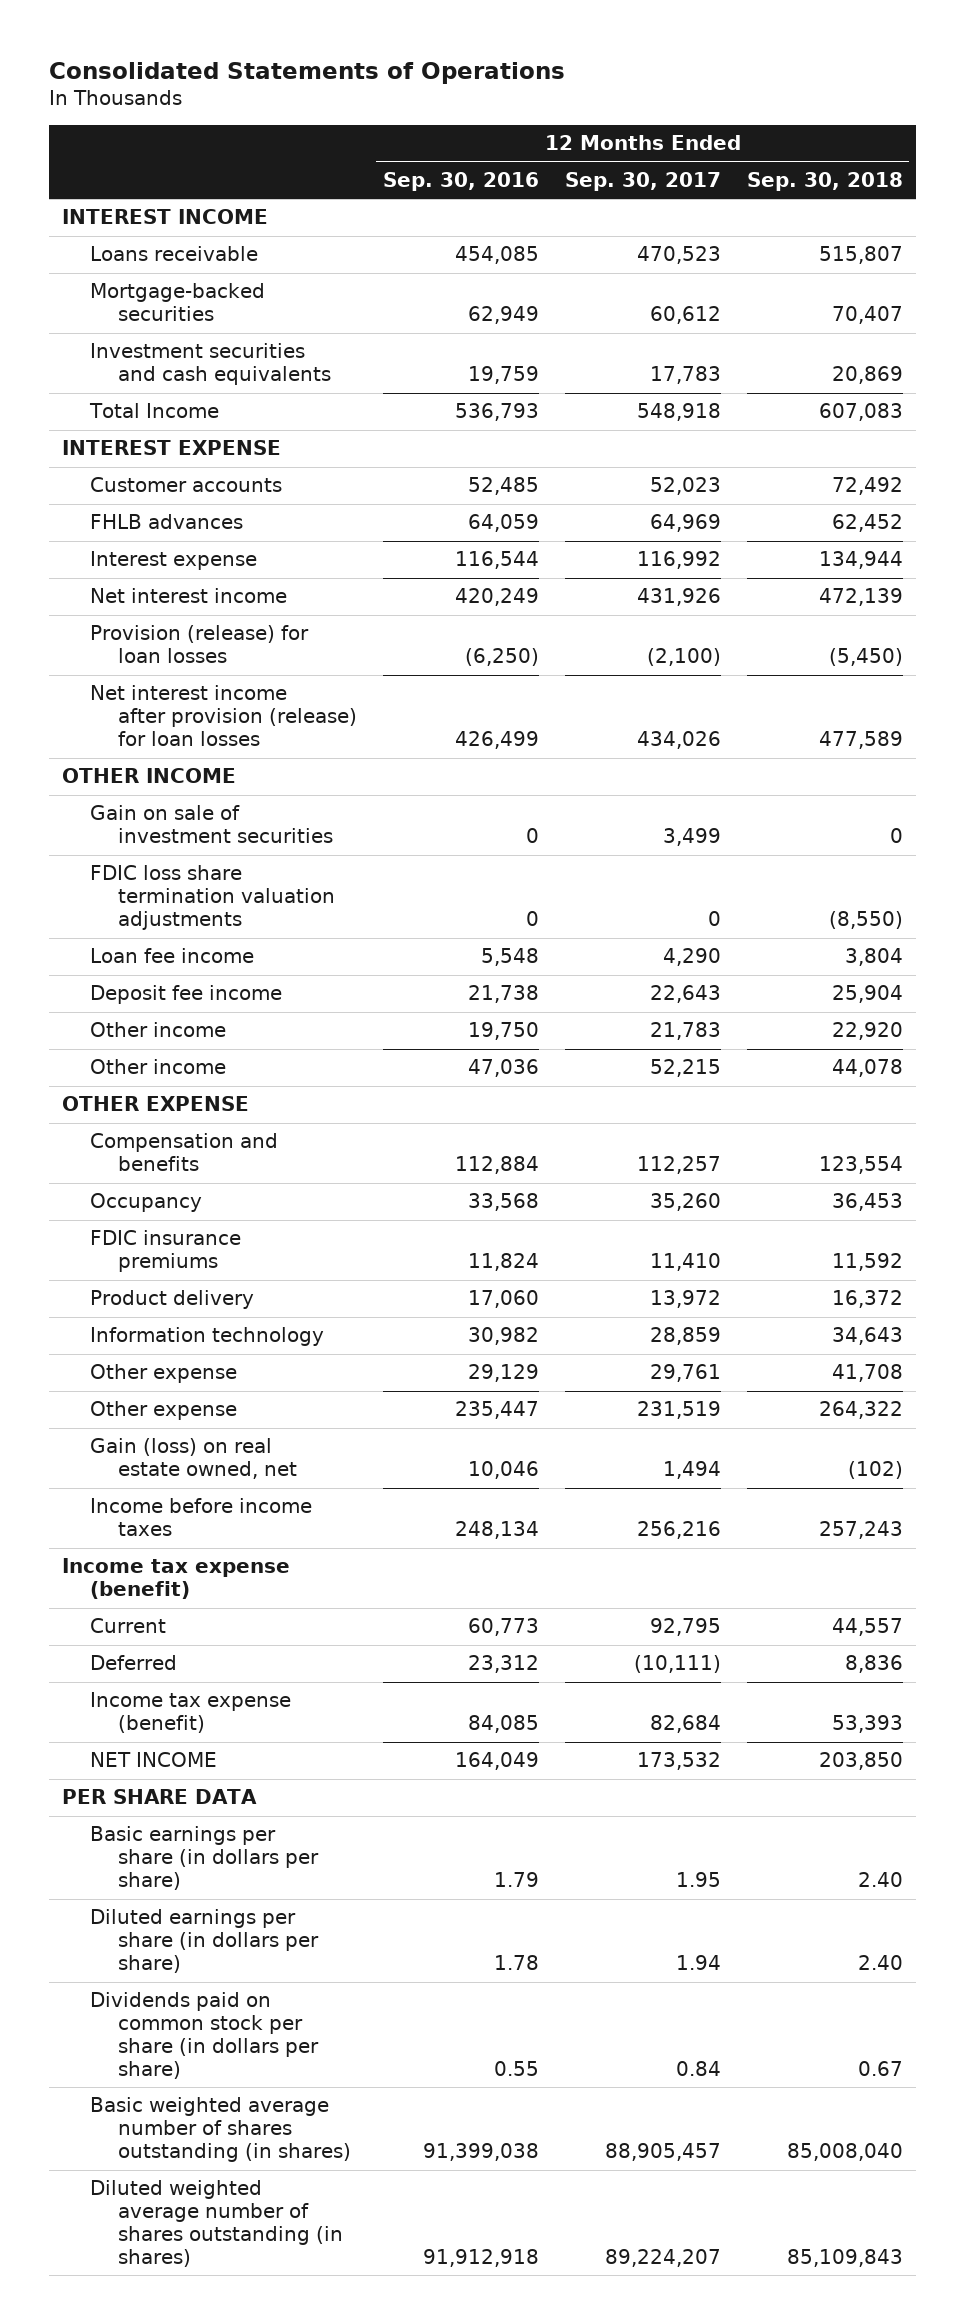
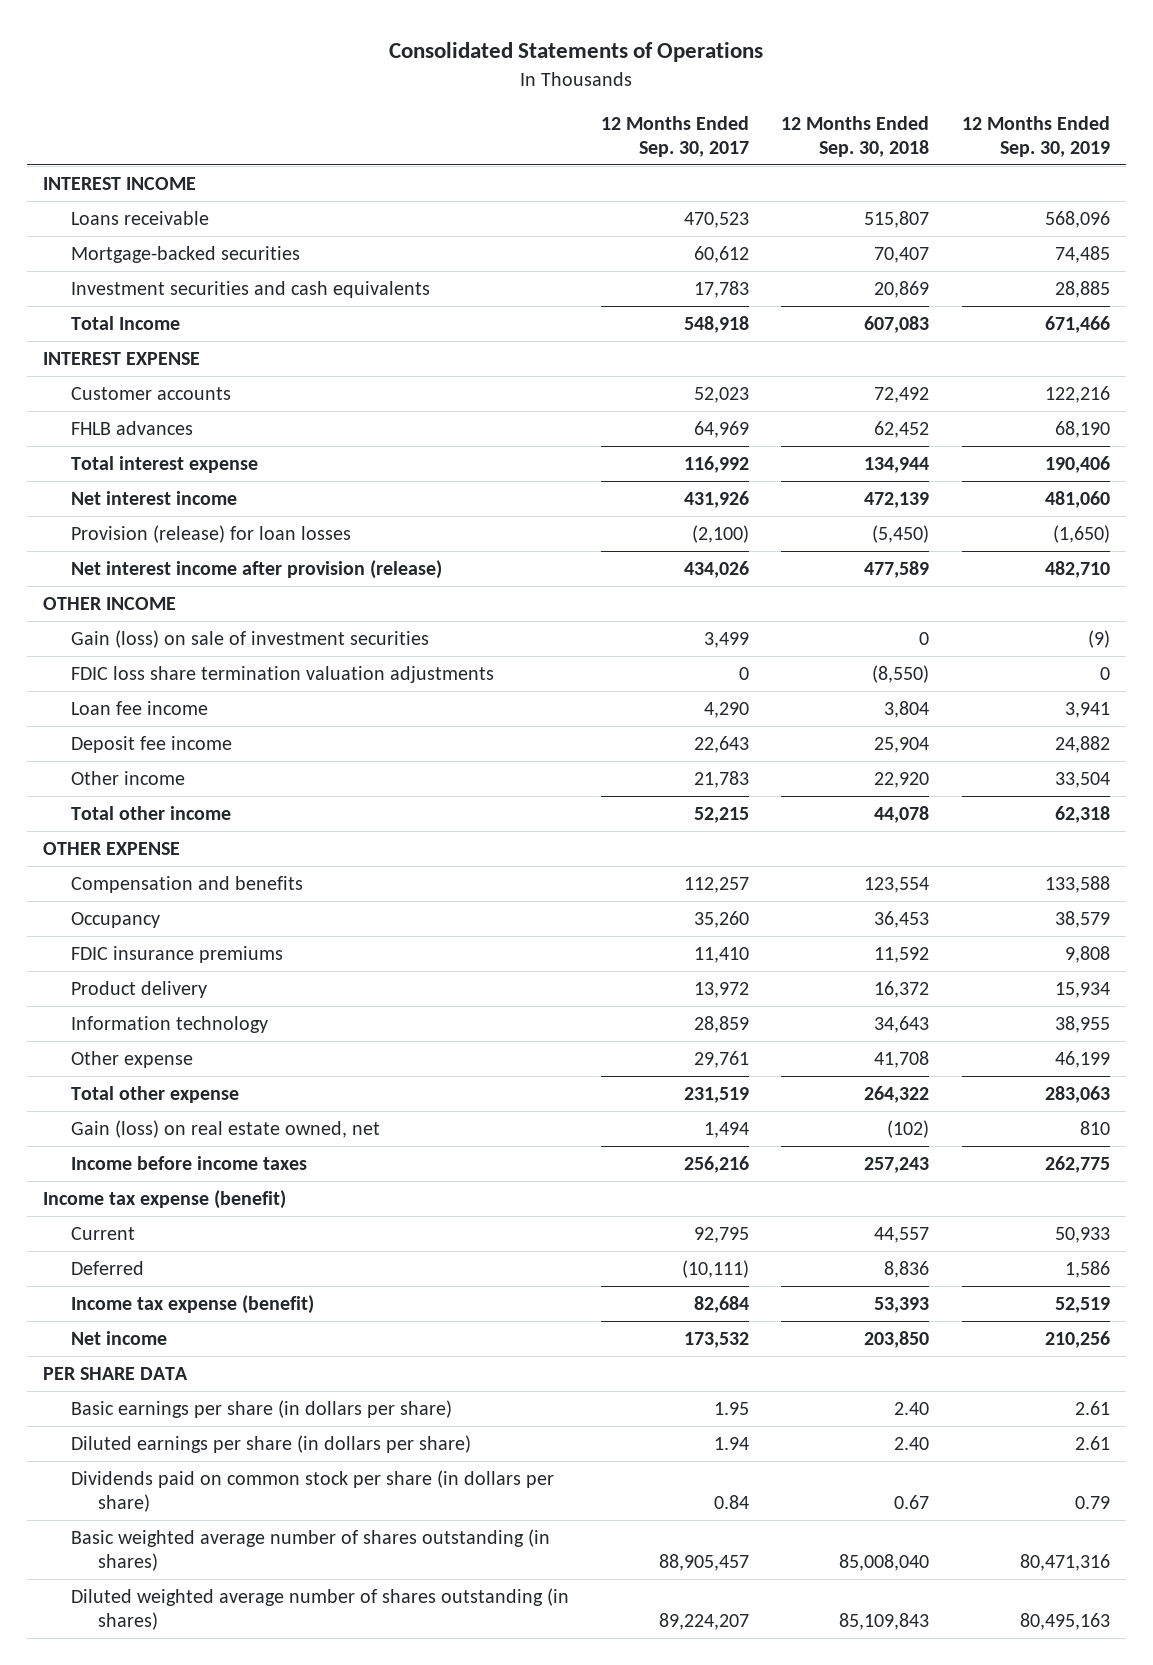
[382,172,539,192] Sep. 30, 2016 -> none
none -> [961,116,1110,157] 12 Months Ended Sep. 30, 2019
[89,551,257,571] Interest expense -> [70,456,258,474] Total interest expense
[89,685,357,747] Net interest income after provision (release) for loan losses -> [70,560,442,580] Net interest income after provision (release)
[89,805,333,844] Gain on sale of investment securities -> [70,630,429,649] Gain (loss) on sale of investment securities
[89,1059,226,1075] Other income -> [70,806,231,821] Total other income
[89,1401,237,1421] Other expense -> [70,1086,239,1104] Total other expense
[89,1752,217,1768] NET INCOME -> [70,1331,167,1346] Net income

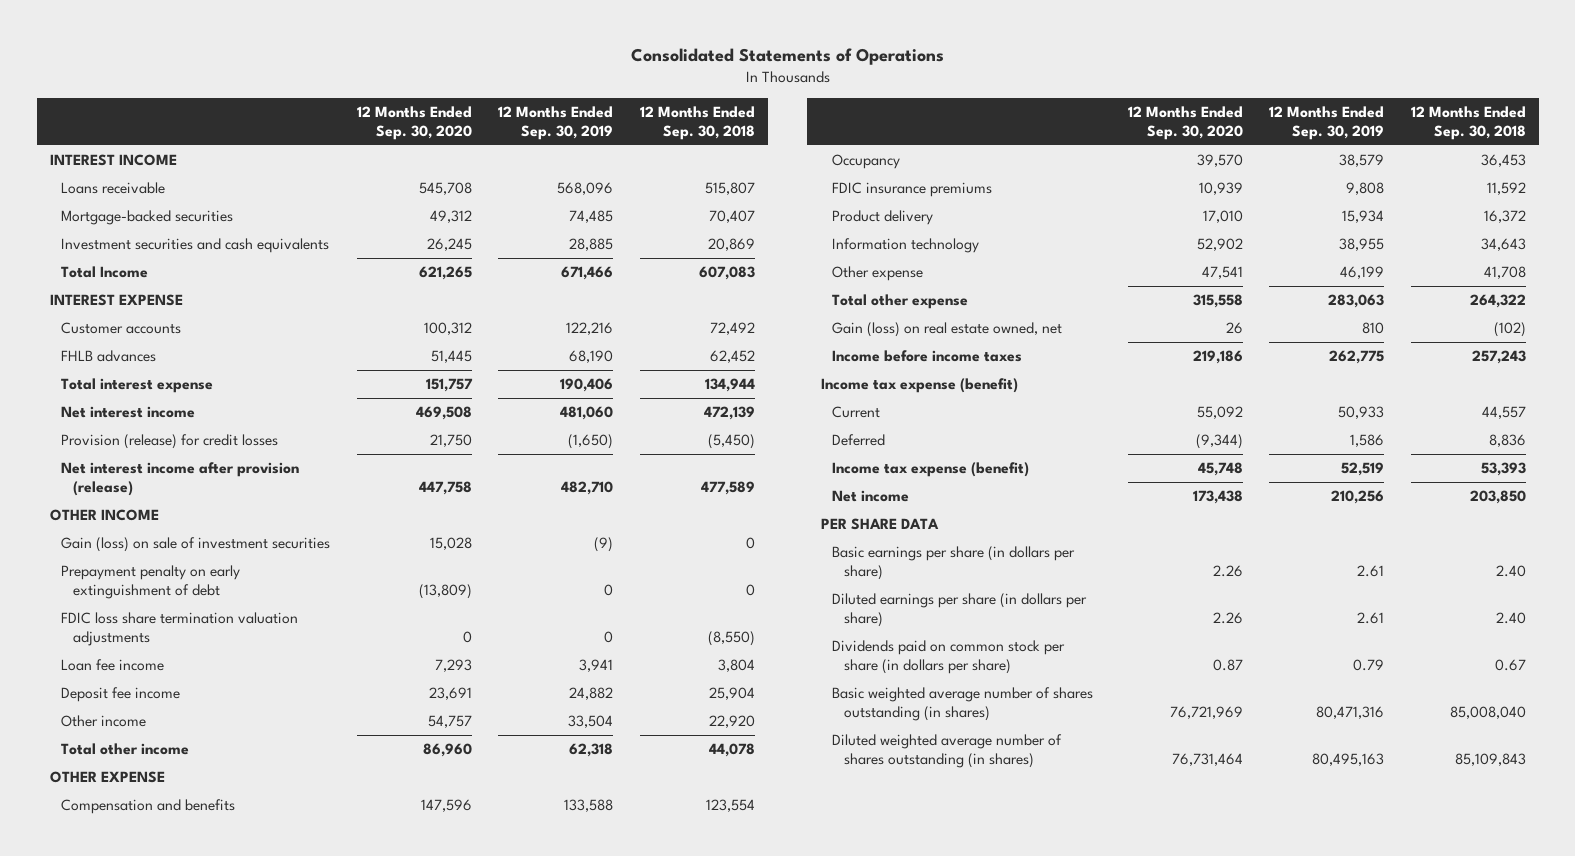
[601,116,750,157] 12 Months Ended Sep. 30, 2017 -> none
none -> [356,105,472,141] 12 Months Ended Sep. 30, 2020
[70,525,351,544] Provision (release) for loan losses -> [61,434,279,450] Provision (release) for credit losses
none -> [61,565,241,600] Prepayment penalty on early extinguishment of debt

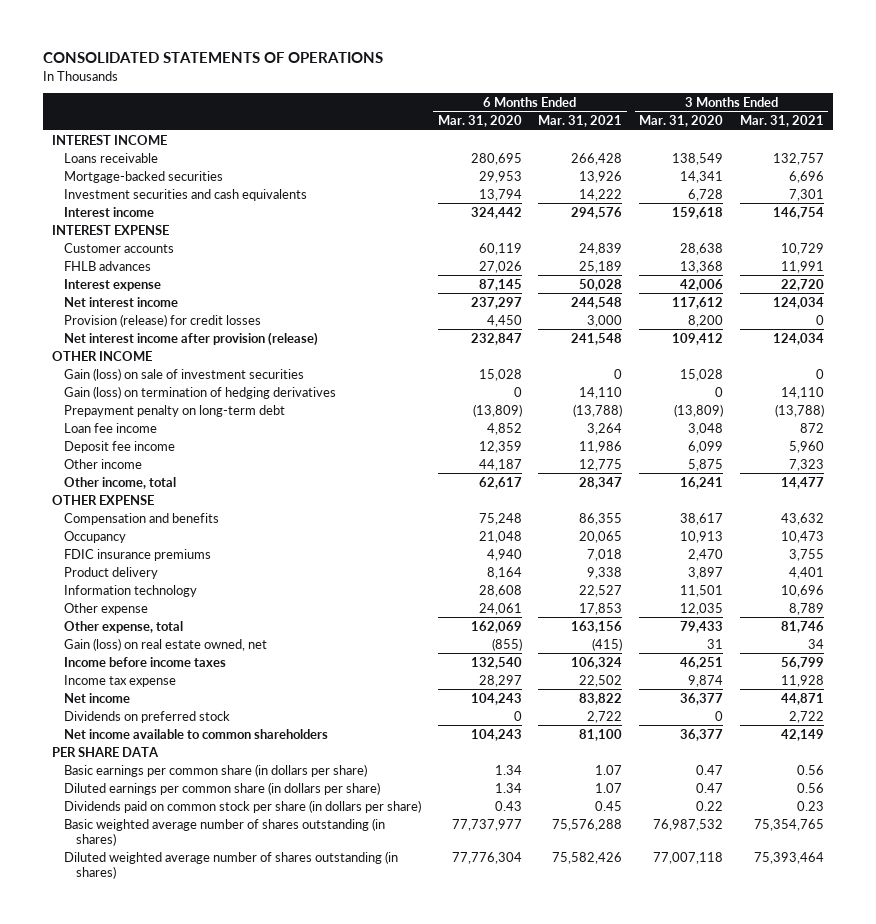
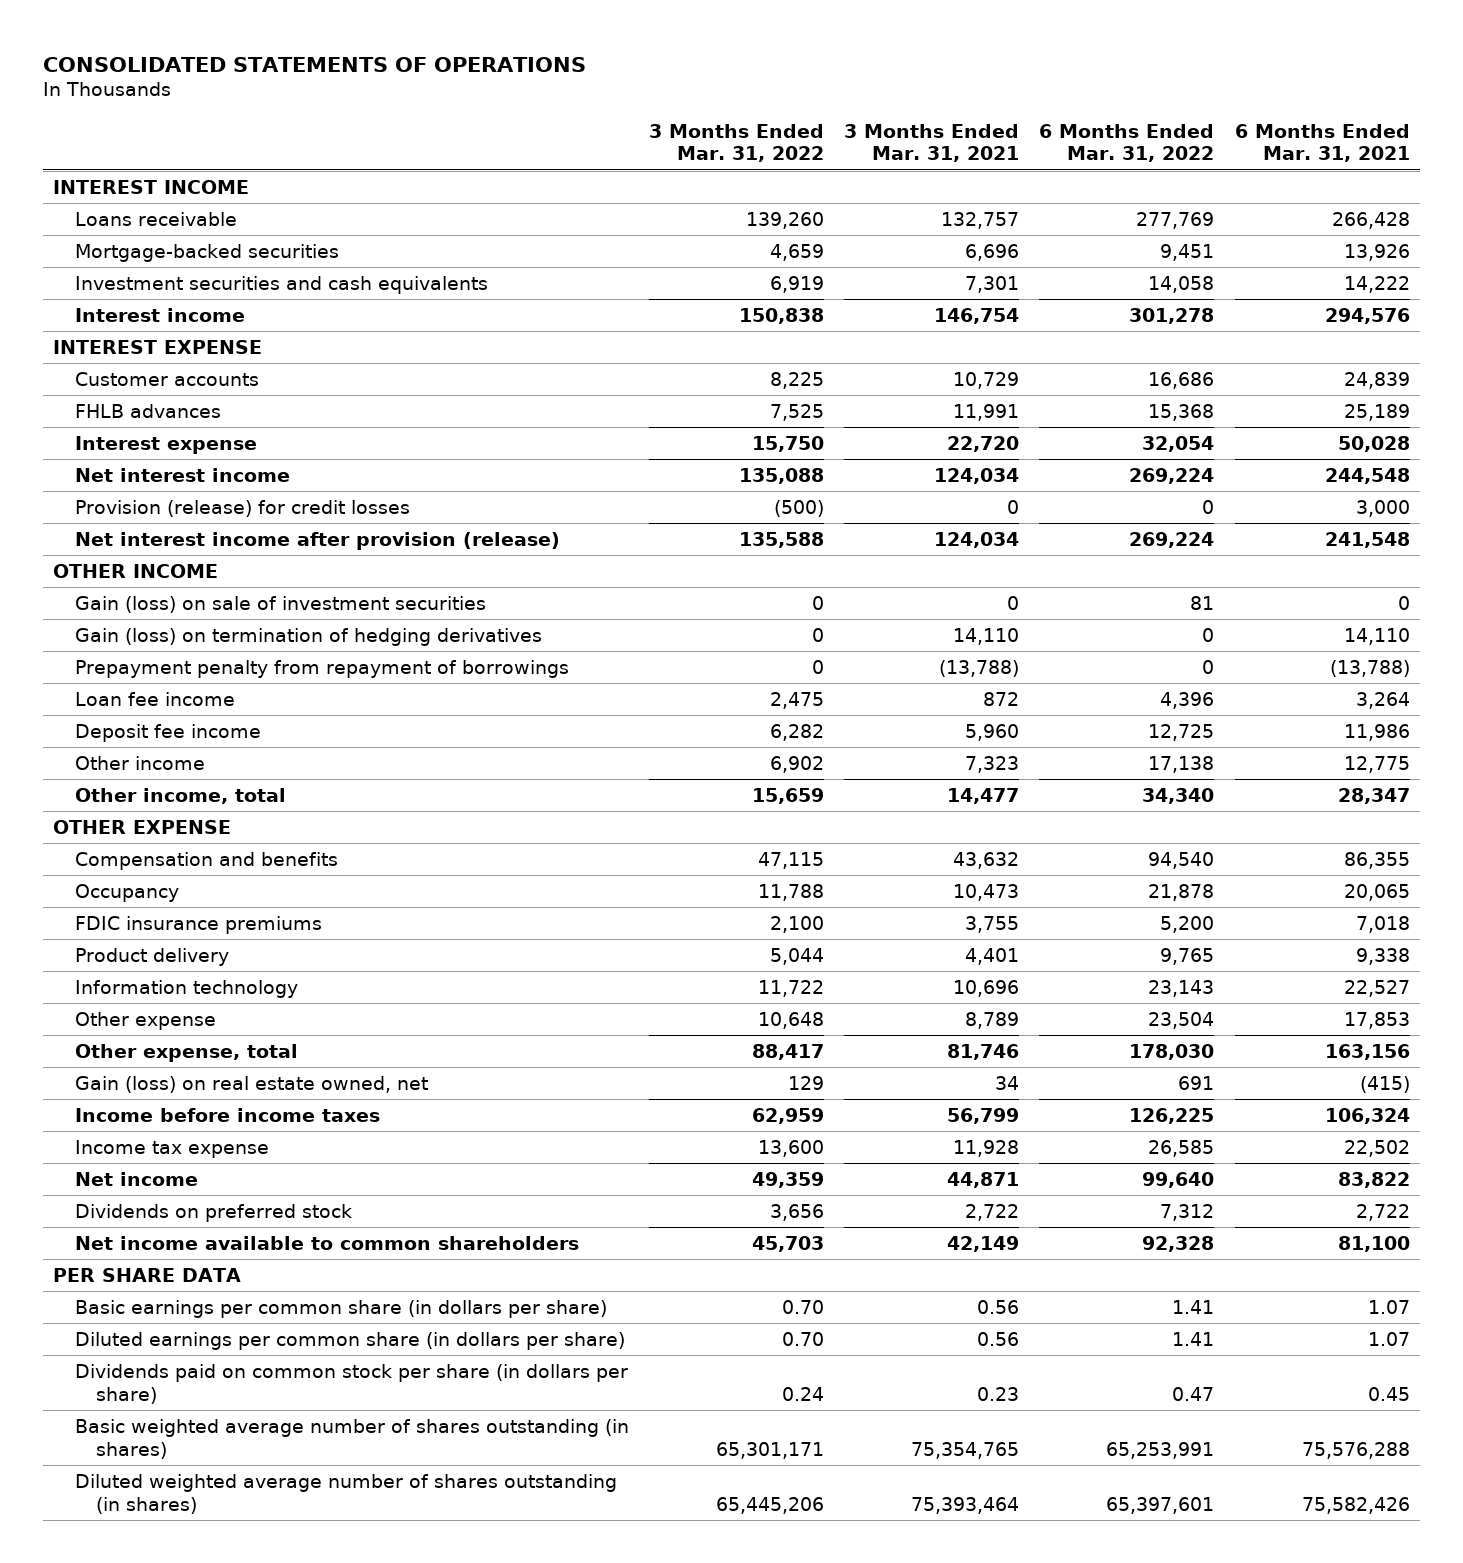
[437,115,522,128] Mar. 31, 2020 -> none
[639,115,724,128] Mar. 31, 2020 -> none
none -> [648,123,824,163] 3 Months Ended Mar. 31, 2022
none -> [1039,123,1215,163] 6 Months Ended Mar. 31, 2022
[63,404,285,417] Prepayment penalty on long-term debt -> [74,659,569,678] Prepayment penalty from repayment of borrowings

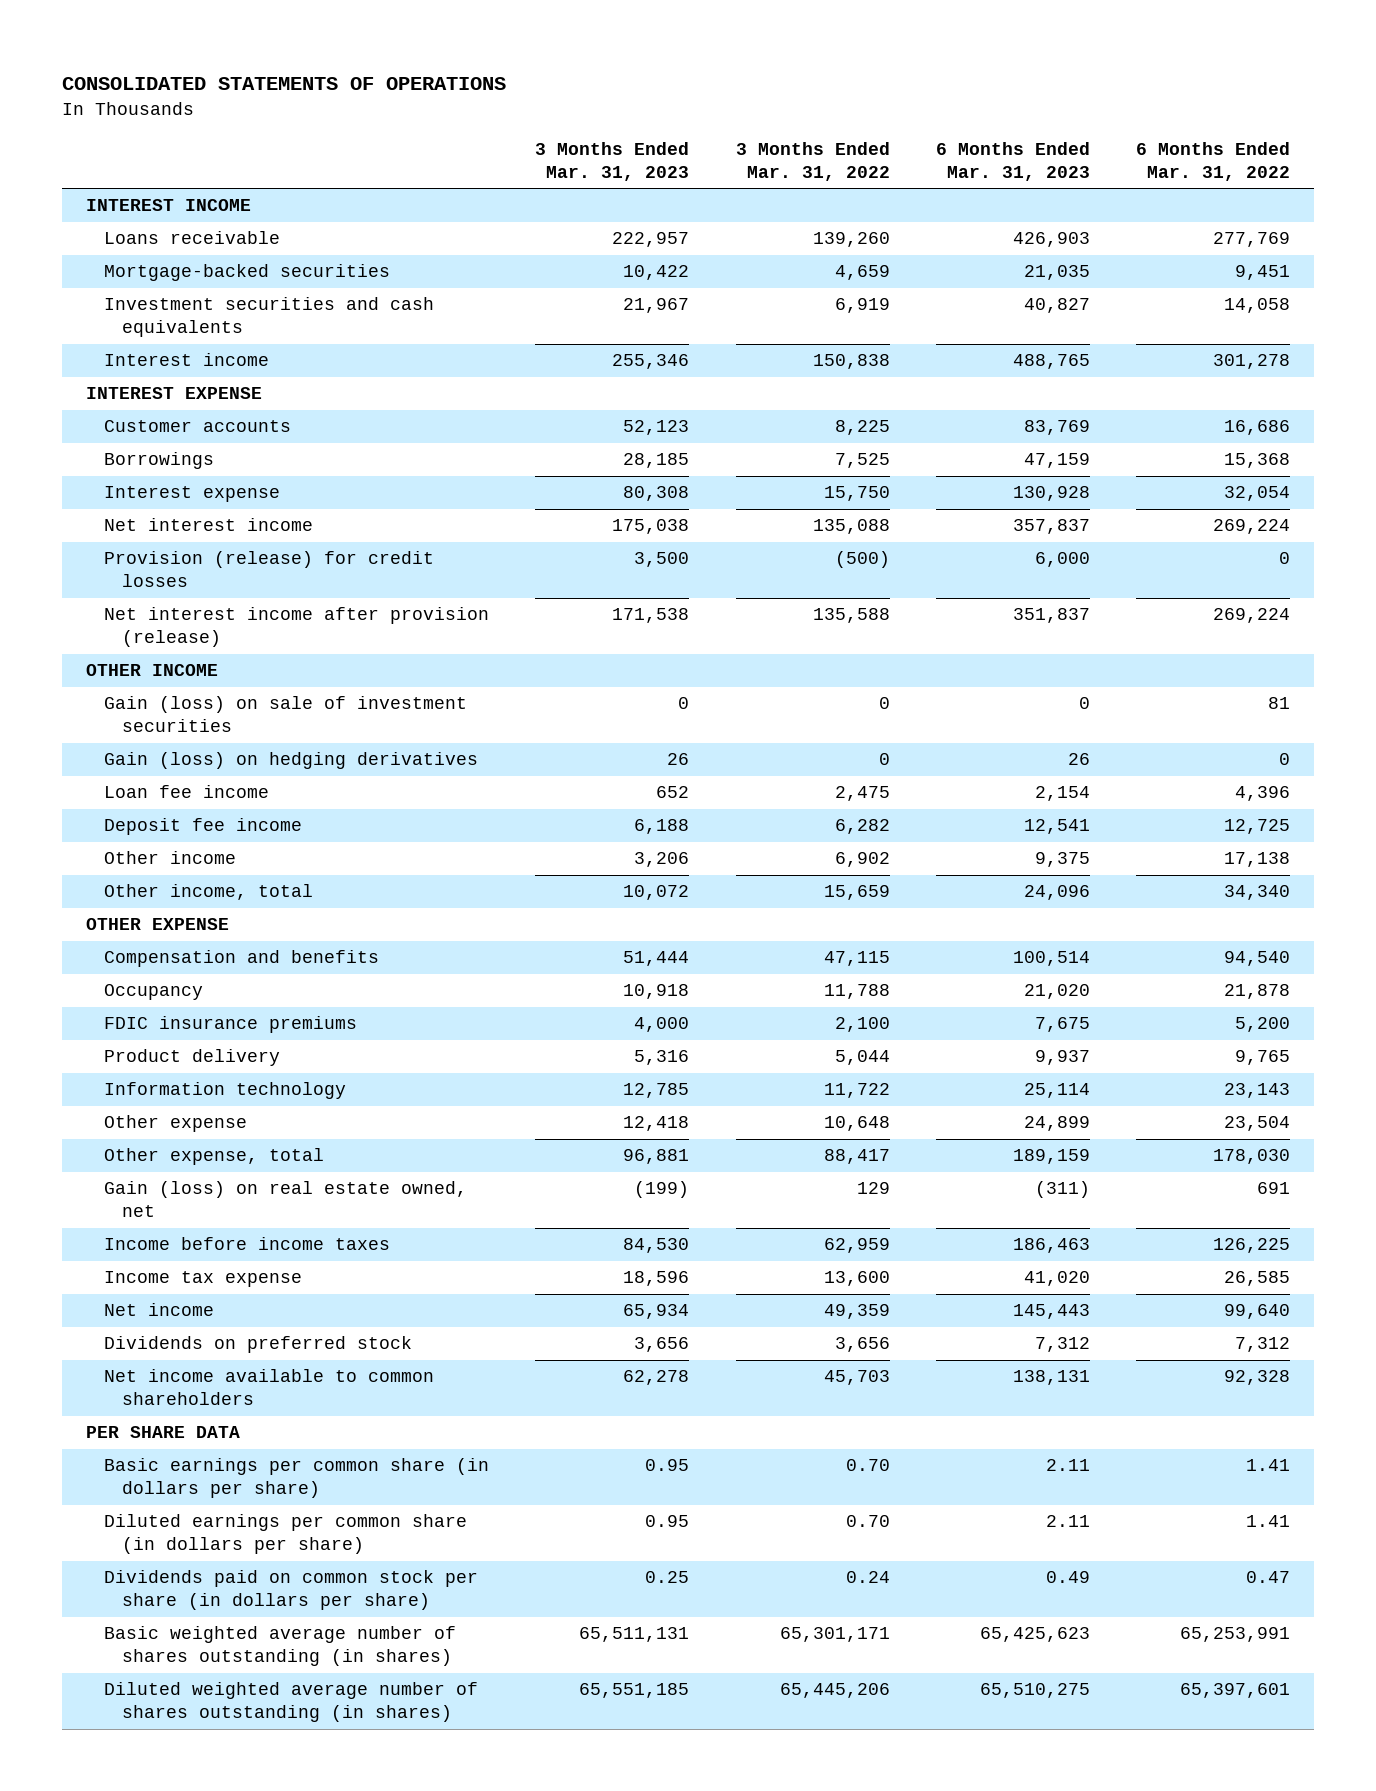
[844,123,1020,163] 3 Months Ended Mar. 31, 2021 -> none
[1234,123,1410,163] 6 Months Ended Mar. 31, 2021 -> none
none -> [535,141,690,181] 3 Months Ended Mar. 31, 2023
none -> [935,141,1090,181] 6 Months Ended Mar. 31, 2023
[74,403,221,418] FHLB advances -> [103,452,214,470] Borrowings
[74,659,569,678] Prepayment penalty from repayment of borrowings -> none
[74,627,542,646] Gain (loss) on termination of hedging derivatives -> [103,752,478,770] Gain (loss) on hedging derivatives

